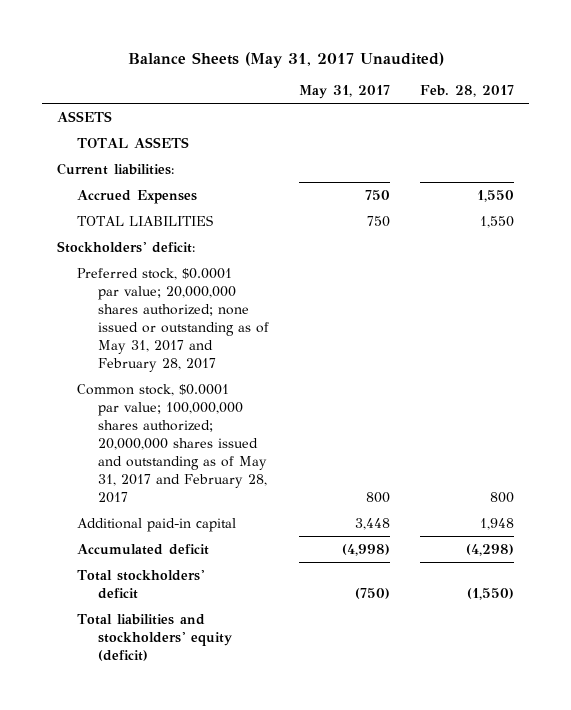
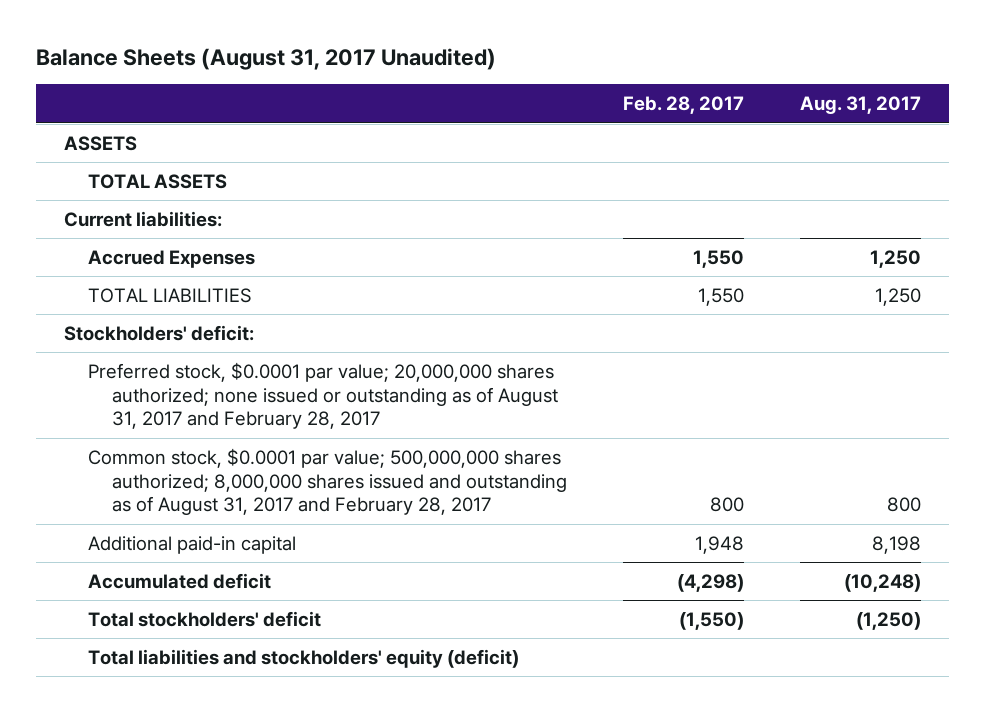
[127,51,444,68] Balance Sheets (May 31, 2017 Unaudited) -> [36,48,497,71] Balance Sheets (August 31, 2017 Unaudited)
[299,85,391,100] May 31, 2017 -> none
none -> [800,96,922,115] Aug. 31, 2017
[77,267,270,373] Preferred stock, $0.0001 par value; 20,000,000 shares authorized; none issued or outstanding as of May 31, 2017 and February 28, 2017 -> [88,361,559,430] Preferred stock, $0.0001 par value; 20,000,000 shares authorized; none issued or outstanding as of August 31, 2017 and February 28, 2017
[77,383,268,504] Common stock, $0.0001 par value; 100,000,000 shares authorized; 20,000,000 shares issued and outstanding as of May 31, 2017 and February 28, 2017 -> [88,447,568,516] Common stock, $0.0001 par value; 500,000,000 shares authorized; 8,000,000 shares issued and outstanding as of August 31, 2017 and February 28, 2017

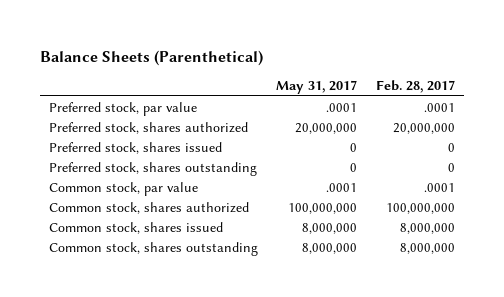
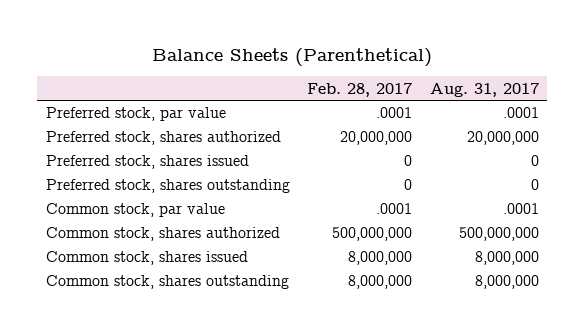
[276,80,358,95] May 31, 2017 -> none
none -> [429,82,539,97] Aug. 31, 2017
[385,202,455,214] 100,000,000 -> [332,227,413,242] 500,000,000

